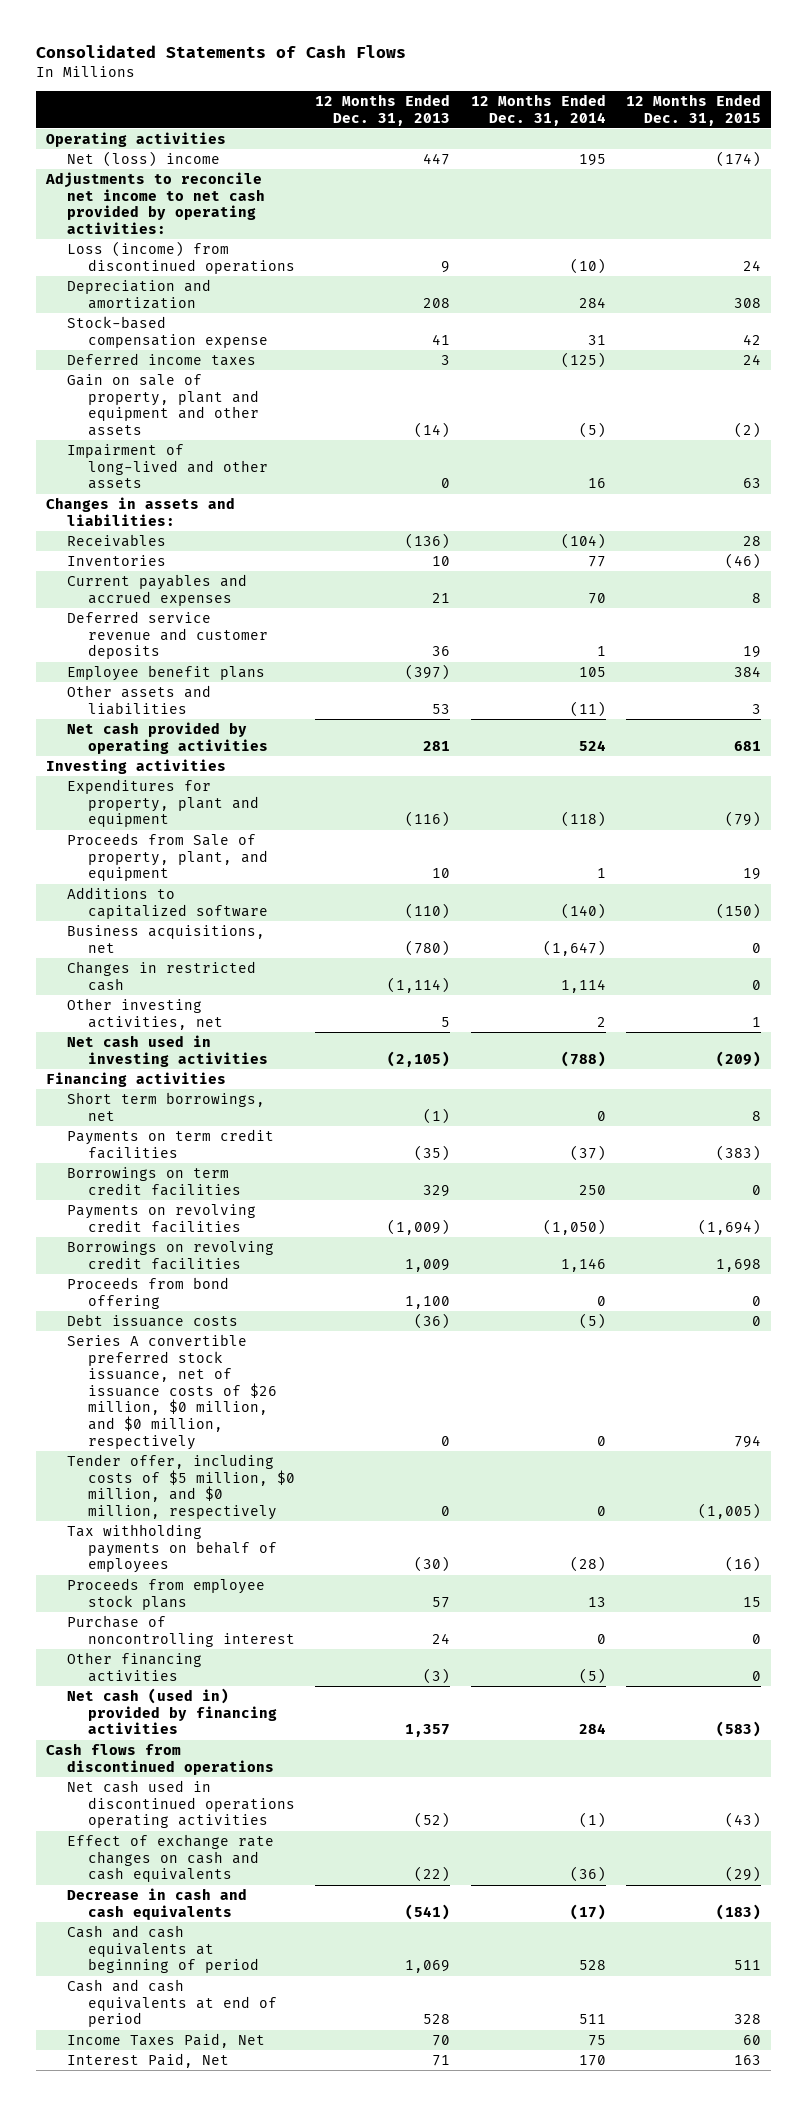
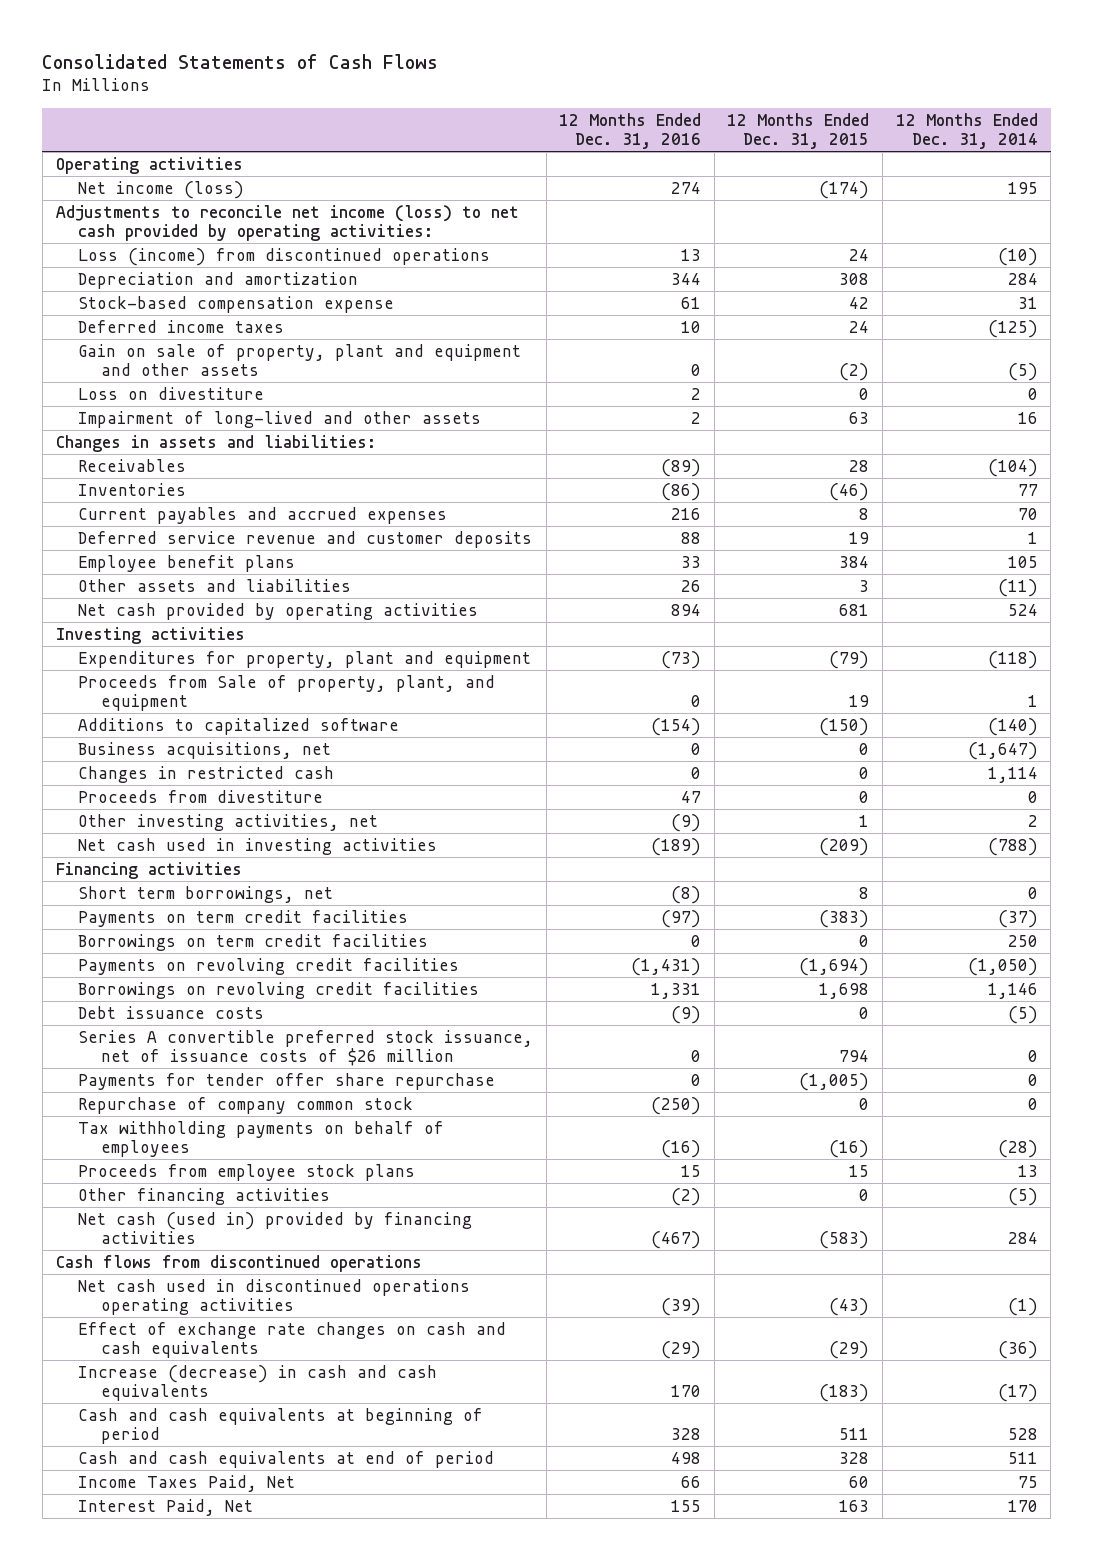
[315,94,451,126] 12 Months Ended Dec. 31, 2013 -> none
none -> [559,112,702,150] 12 Months Ended Dec. 31, 2016
[67,151,221,168] Net (loss) income -> [78,180,245,199] Net income (loss)
[45,172,266,234] Adjustments to reconcile net income to net cash provided by operating activities: -> [55,204,519,242] Adjustments to reconcile net income (loss) to net cash provided by operating activities:
none -> [78,386,265,400] Loss on divestiture
none -> [78,789,324,803] Proceeds from divestiture
[67,1277,230,1309] Proceeds from bond offering -> none
[67,1454,296,1520] Tender offer, including costs of $5 million, $0 million, and $0 million, respectively -> none
[67,1334,278,1450] Series A convertible preferred stock issuance, net of issuance costs of $26 million, $0 million, and $0 million, respectively -> [78,1029,534,1067] Series A convertible preferred stock issuance, net of issuance costs of $26 million
none -> [78,1072,496,1090] Payments for tender offer share repurchase
none -> [78,1096,414,1114] Repurchase of company common stock
[67,1615,296,1647] Purchase of noncontrolling interest -> none
[67,1888,248,1920] Decrease in cash and cash equivalents -> [78,1364,438,1402] Increase (decrease) in cash and cash equivalents

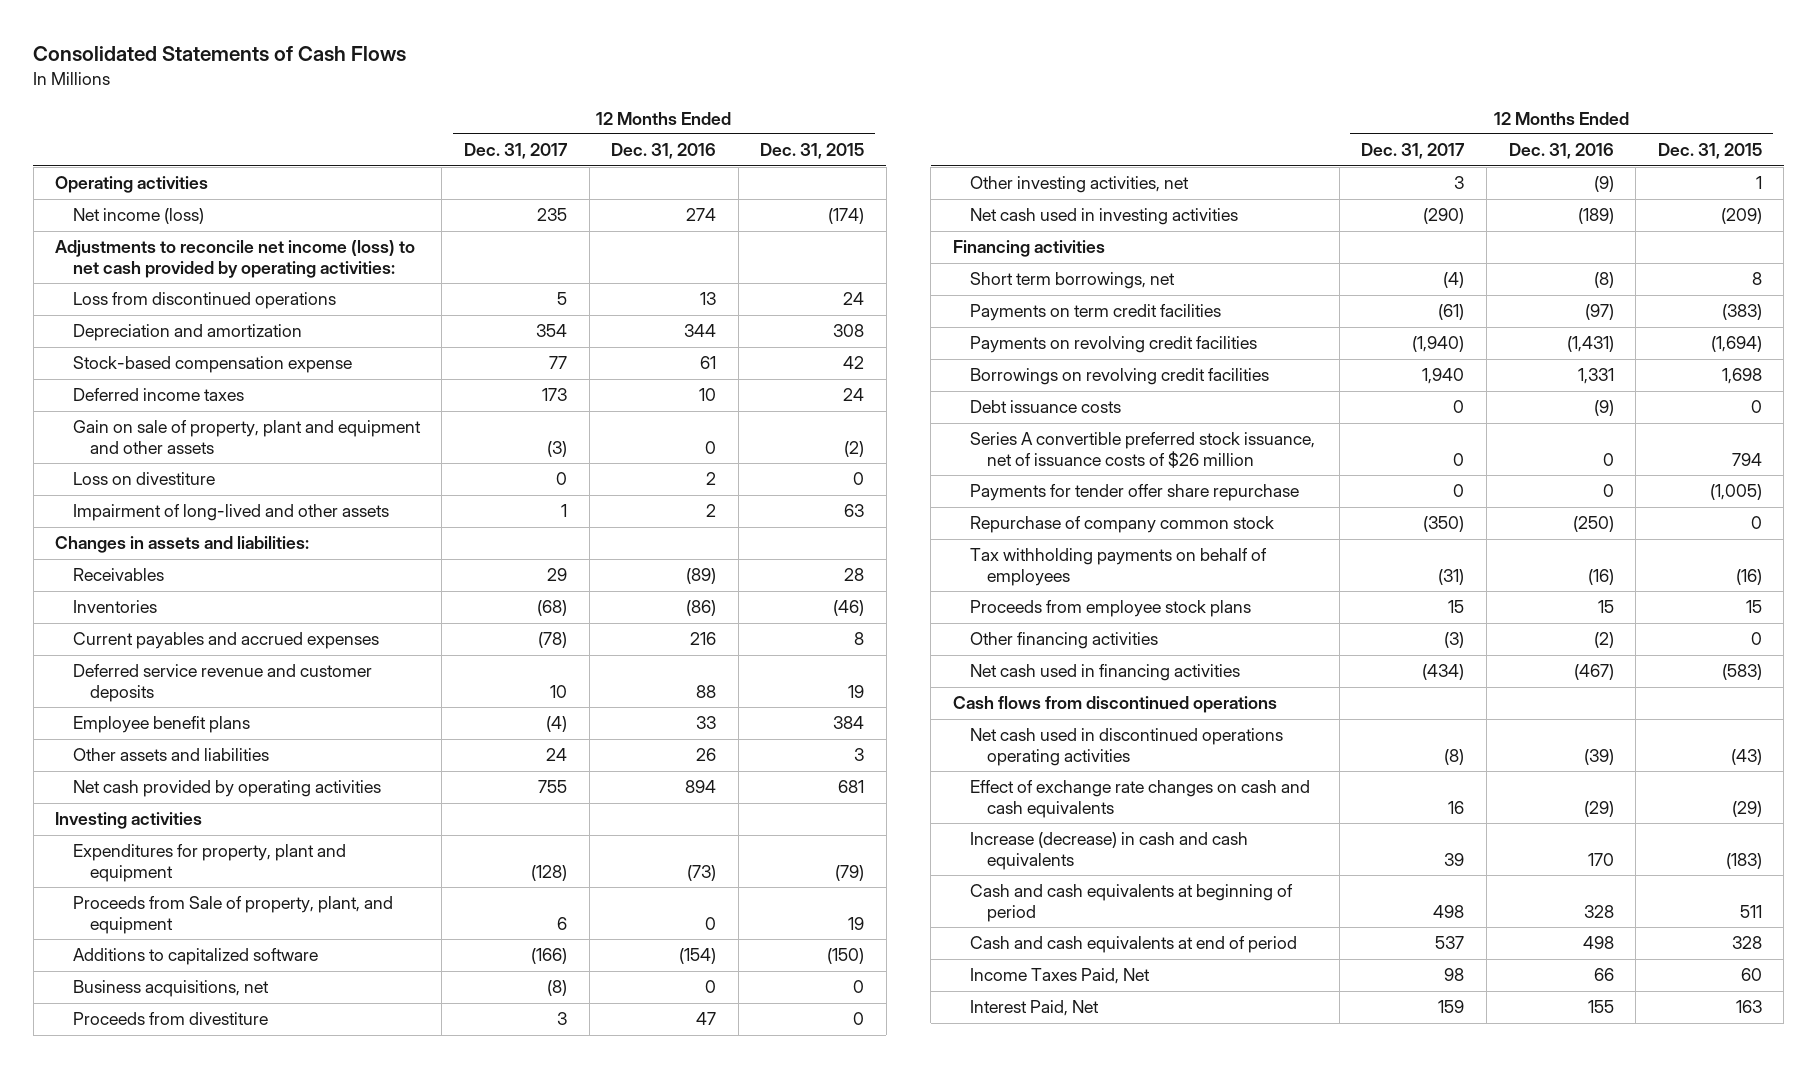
[895,112,1038,150] 12 Months Ended Dec. 31, 2014 -> none
none -> [463,143,568,160] Dec. 31, 2017
[78,247,491,266] Loss (income) from discontinued operations -> [72,292,336,310] Loss from discontinued operations
[78,765,335,783] Changes in restricted cash -> none
[78,933,429,951] Borrowings on term credit facilities -> none
[78,1211,473,1245] Net cash (used in) provided by financing activities -> [970,664,1241,682] Net cash used in financing activities

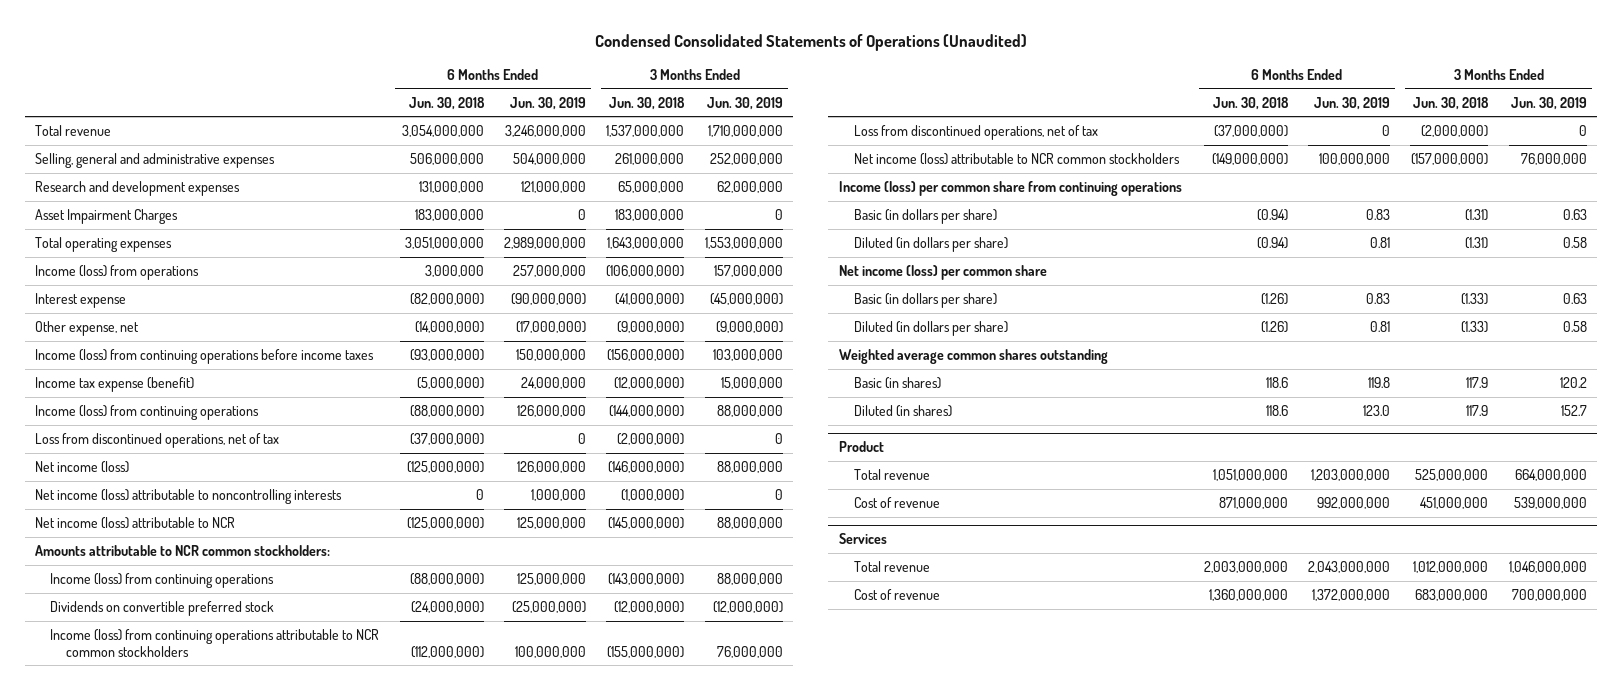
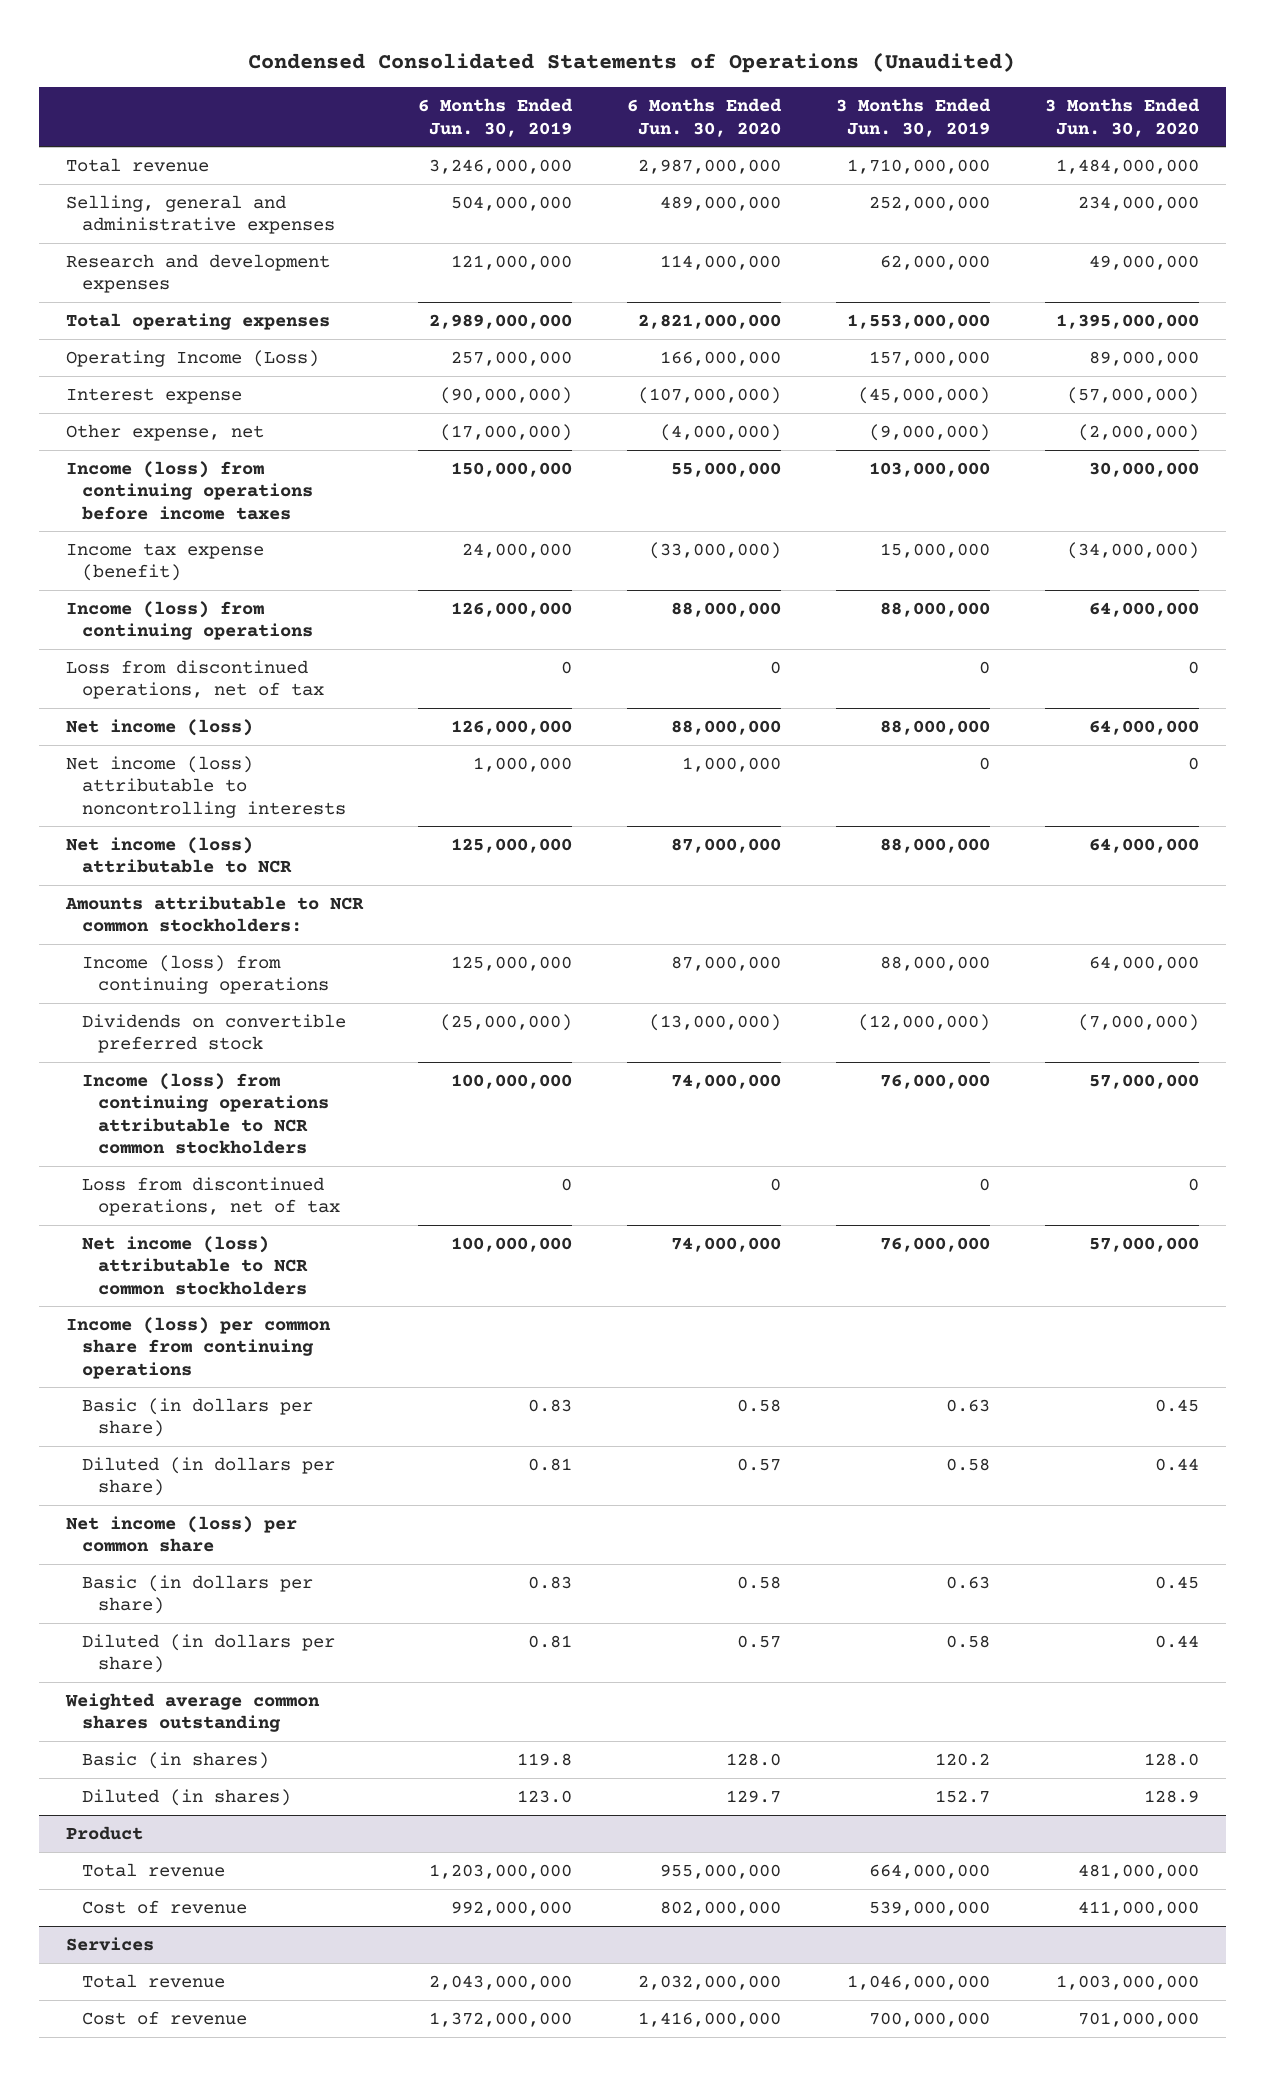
[408,96,485,110] Jun. 30, 2018 -> none
[609,96,686,110] Jun. 30, 2018 -> none
none -> [626,98,782,137] 6 Months Ended Jun. 30, 2020
none -> [1044,98,1200,137] 3 Months Ended Jun. 30, 2020
[34,209,178,225] Asset Impairment Charges -> none
[34,265,199,281] Income (loss) from operations -> [66,349,320,367] Operating Income (Loss)

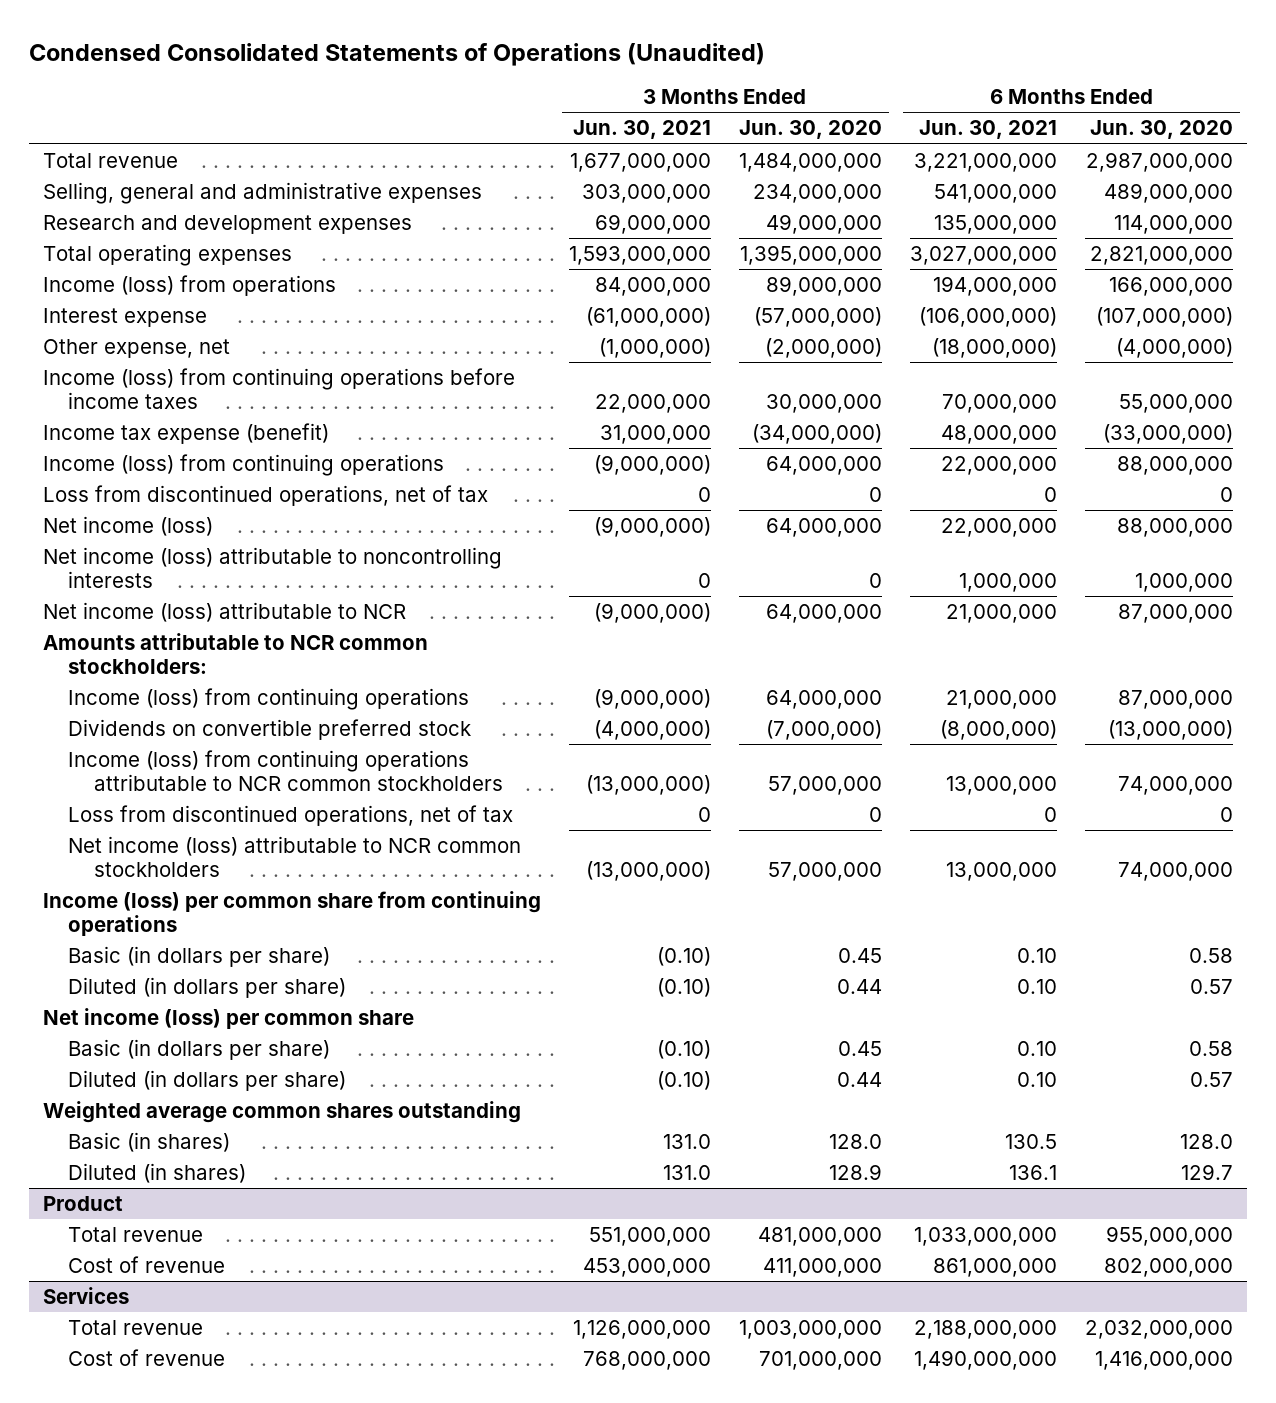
[417,98,573,137] 6 Months Ended Jun. 30, 2019 -> none
[835,98,991,137] 3 Months Ended Jun. 30, 2019 -> none
none -> [572,120,711,140] Jun. 30, 2021
none -> [919,120,1058,140] Jun. 30, 2021
[66,349,320,367] Operating Income (Loss) -> [42,275,336,297] Income (loss) from operations

